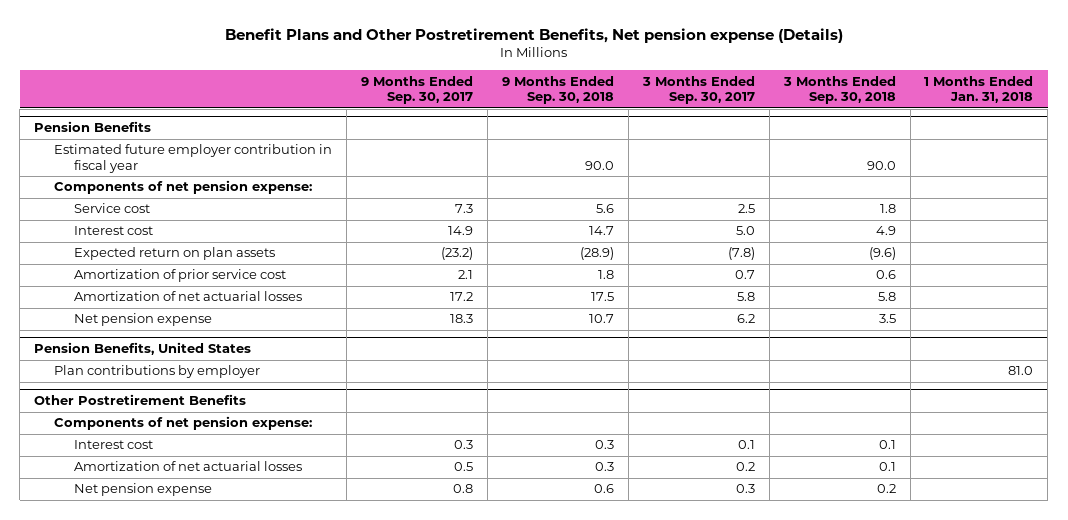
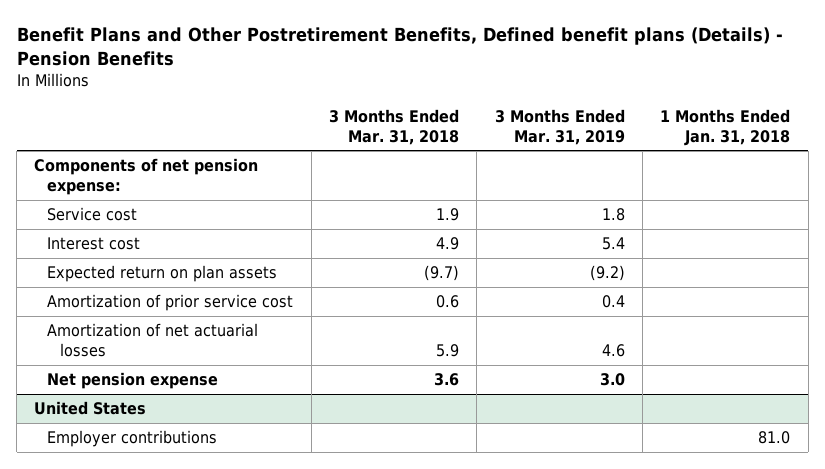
[224,27,843,43] Benefit Plans and Other Postretirement Benefits, Net pension expense (Details) -> [16,26,783,67] Benefit Plans and Other Postretirement Benefits, Defined benefit plans (Details) - Pension Benefits
[360,75,473,105] 9 Months Ended Sep. 30, 2017 -> none
[501,75,614,105] 9 Months Ended Sep. 30, 2018 -> none
[641,75,755,105] 3 Months Ended Sep. 30, 2017 -> none
[782,75,896,105] 3 Months Ended Sep. 30, 2018 -> none
none -> [328,108,459,145] 3 Months Ended Mar. 31, 2018
none -> [494,108,625,145] 3 Months Ended Mar. 31, 2019
[53,144,332,173] Estimated future employer contribution in fiscal year -> none
[53,180,312,195] Components of net pension expense: -> none
[73,203,150,214] Service cost -> none
[73,226,153,236] Interest cost -> none
[73,247,275,261] Expected return on plan assets -> none
[73,269,286,283] Amortization of prior service cost -> none
[73,291,302,302] Amortization of net actuarial losses -> none
[73,313,212,327] Net pension expense -> none
[34,342,252,356] Pension Benefits, United States -> none
[53,365,260,379] Plan contributions by employer -> none
[34,394,247,406] Other Postretirement Benefits -> none
[53,416,312,431] Components of net pension expense: -> none
[73,440,153,450] Interest cost -> none
[73,461,302,472] Amortization of net actuarial losses -> none
[73,483,212,497] Net pension expense -> none
none -> [34,158,259,195] Components of net pension expense:
none -> [47,207,138,222] Service cost
none -> [47,237,141,251] Interest cost
none -> [47,265,278,283] Expected return on plan assets
none -> [47,294,294,312] Amortization of prior service cost
none -> [47,323,259,357] Amortization of net actuarial losses
none -> [47,372,219,390] Net pension expense
[34,121,152,133] Pension Benefits -> [34,401,147,416] United States
none -> [47,430,218,448] Employer contributions

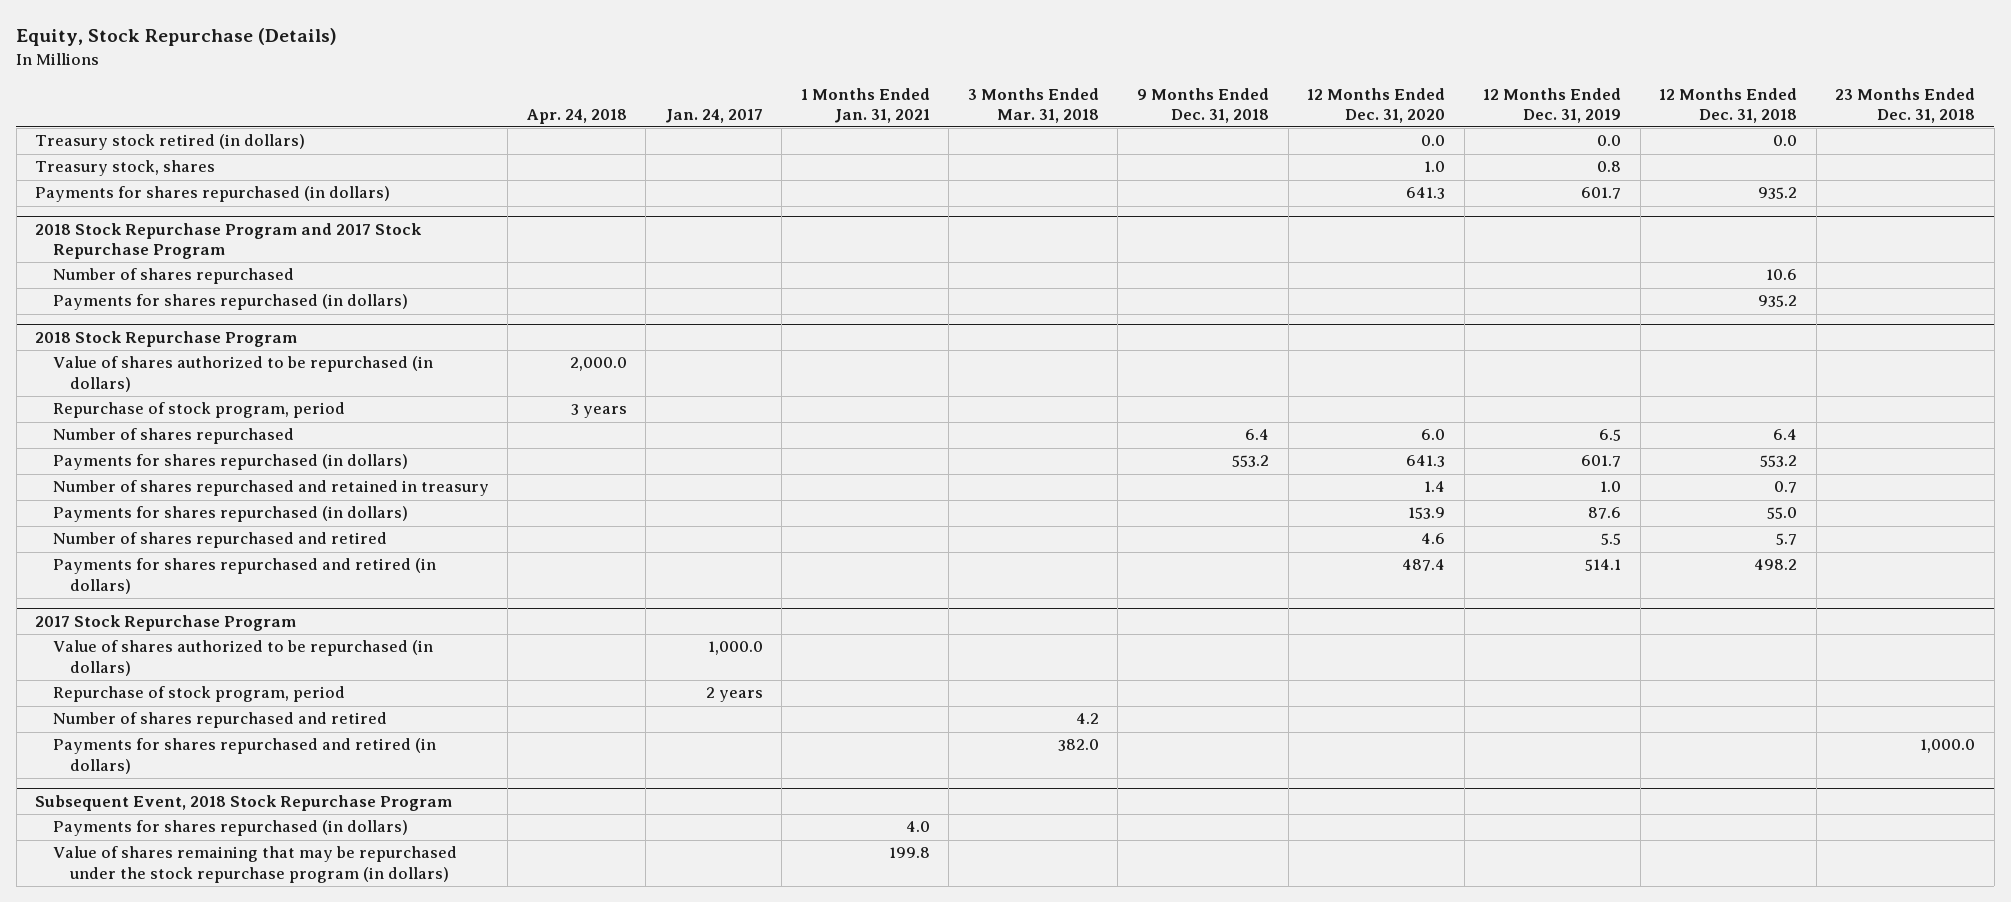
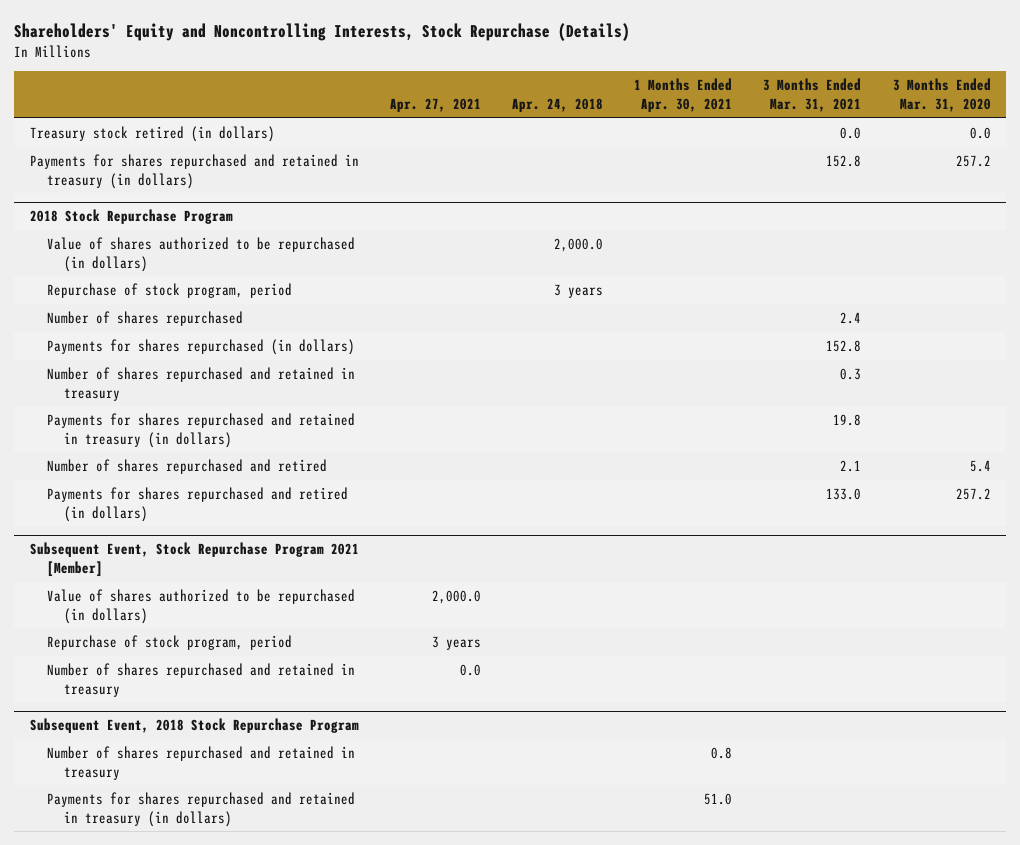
[16,28,338,47] Equity, Stock Repurchase (Details) -> [14,23,631,42] Shareholders' Equity and Noncontrolling Interests, Stock Repurchase (Details)
[664,108,763,123] Jan. 24, 2017 -> none
[800,87,930,123] 1 Months Ended Jan. 31, 2021 -> none
[967,87,1099,123] 3 Months Ended Mar. 31, 2018 -> none
[1136,87,1269,123] 9 Months Ended Dec. 31, 2018 -> none
[1307,87,1446,123] 12 Months Ended Dec. 31, 2020 -> none
[1483,87,1622,123] 12 Months Ended Dec. 31, 2019 -> none
[1659,87,1798,123] 12 Months Ended Dec. 31, 2018 -> none
[1835,87,1976,123] 23 Months Ended Dec. 31, 2018 -> none
none -> [390,98,482,113] Apr. 27, 2021
none -> [634,78,733,113] 1 Months Ended Apr. 30, 2021
none -> [763,78,862,113] 3 Months Ended Mar. 31, 2021
none -> [892,78,991,113] 3 Months Ended Mar. 31, 2020
[35,160,216,177] Treasury stock, shares -> none
[35,222,423,259] 2018 Stock Repurchase Program and 2017 Stock Repurchase Program -> none
[52,268,294,285] Number of shares repurchased -> none
[52,294,408,311] Payments for shares repurchased (in dollars) -> none
[35,186,391,203] Payments for shares repurchased (in dollars) -> [29,153,359,189] Payments for shares repurchased and retained in treasury (in dollars)
[52,506,408,523] Payments for shares repurchased (in dollars) -> [46,412,355,448] Payments for shares repurchased and retained in treasury (in dollars)
[35,614,297,631] 2017 Stock Repurchase Program -> none
[52,640,433,676] Value of shares authorized to be repurchased (in dollars) -> none
[52,686,345,703] Repurchase of stock program, period -> none
[52,712,387,729] Number of shares repurchased and retired -> none
[52,738,436,774] Payments for shares repurchased and retired (in dollars) -> none
none -> [29,542,359,578] Subsequent Event, Stock Repurchase Program 2021 [Member]
none -> [46,588,355,624] Value of shares authorized to be repurchased (in dollars)
none -> [46,634,292,650] Repurchase of stock program, period
none -> [46,662,355,697] Number of shares repurchased and retained in treasury
[52,846,457,883] Value of shares remaining that may be repurchased under the stock repurchase program (in dollars) -> none
none -> [46,745,355,780] Number of shares repurchased and retained in treasury
[52,820,408,837] Payments for shares repurchased (in dollars) -> [46,791,355,827] Payments for shares repurchased and retained in treasury (in dollars)

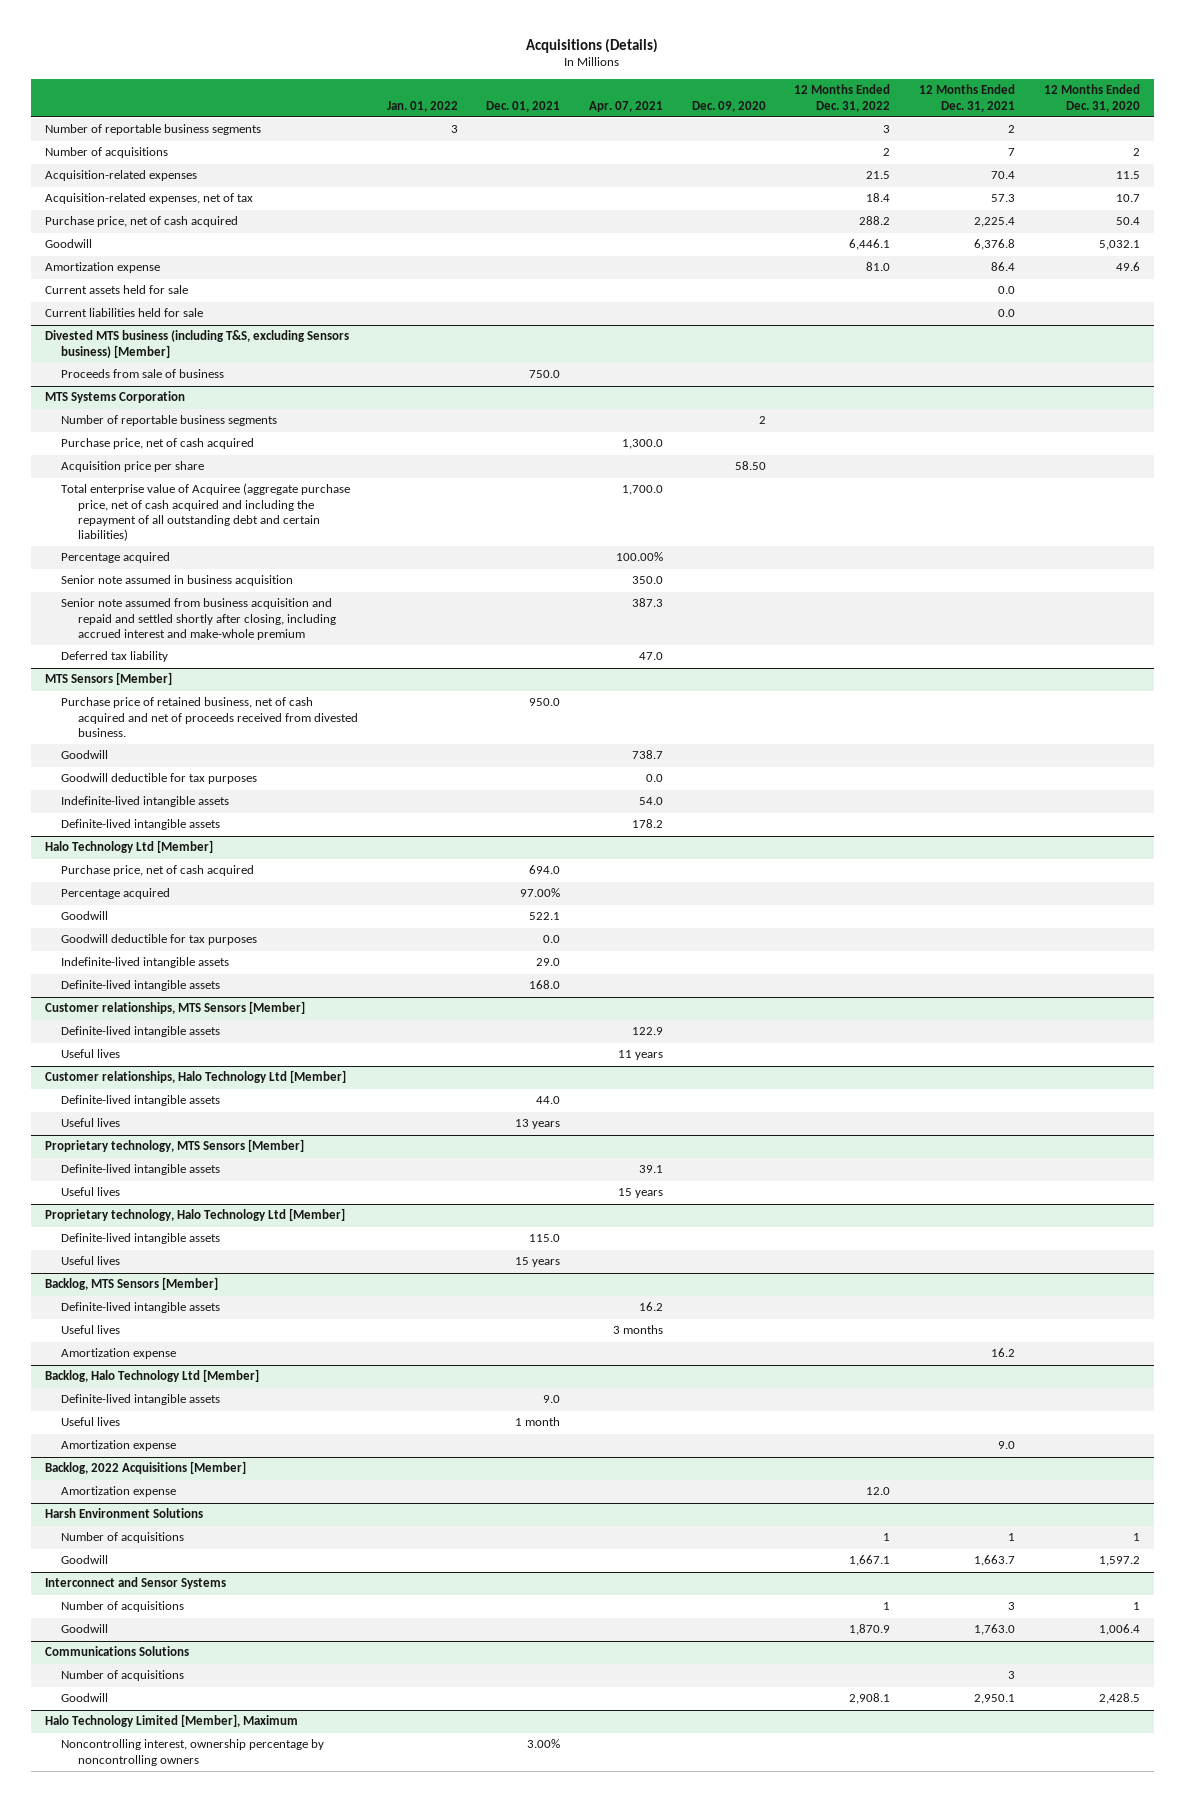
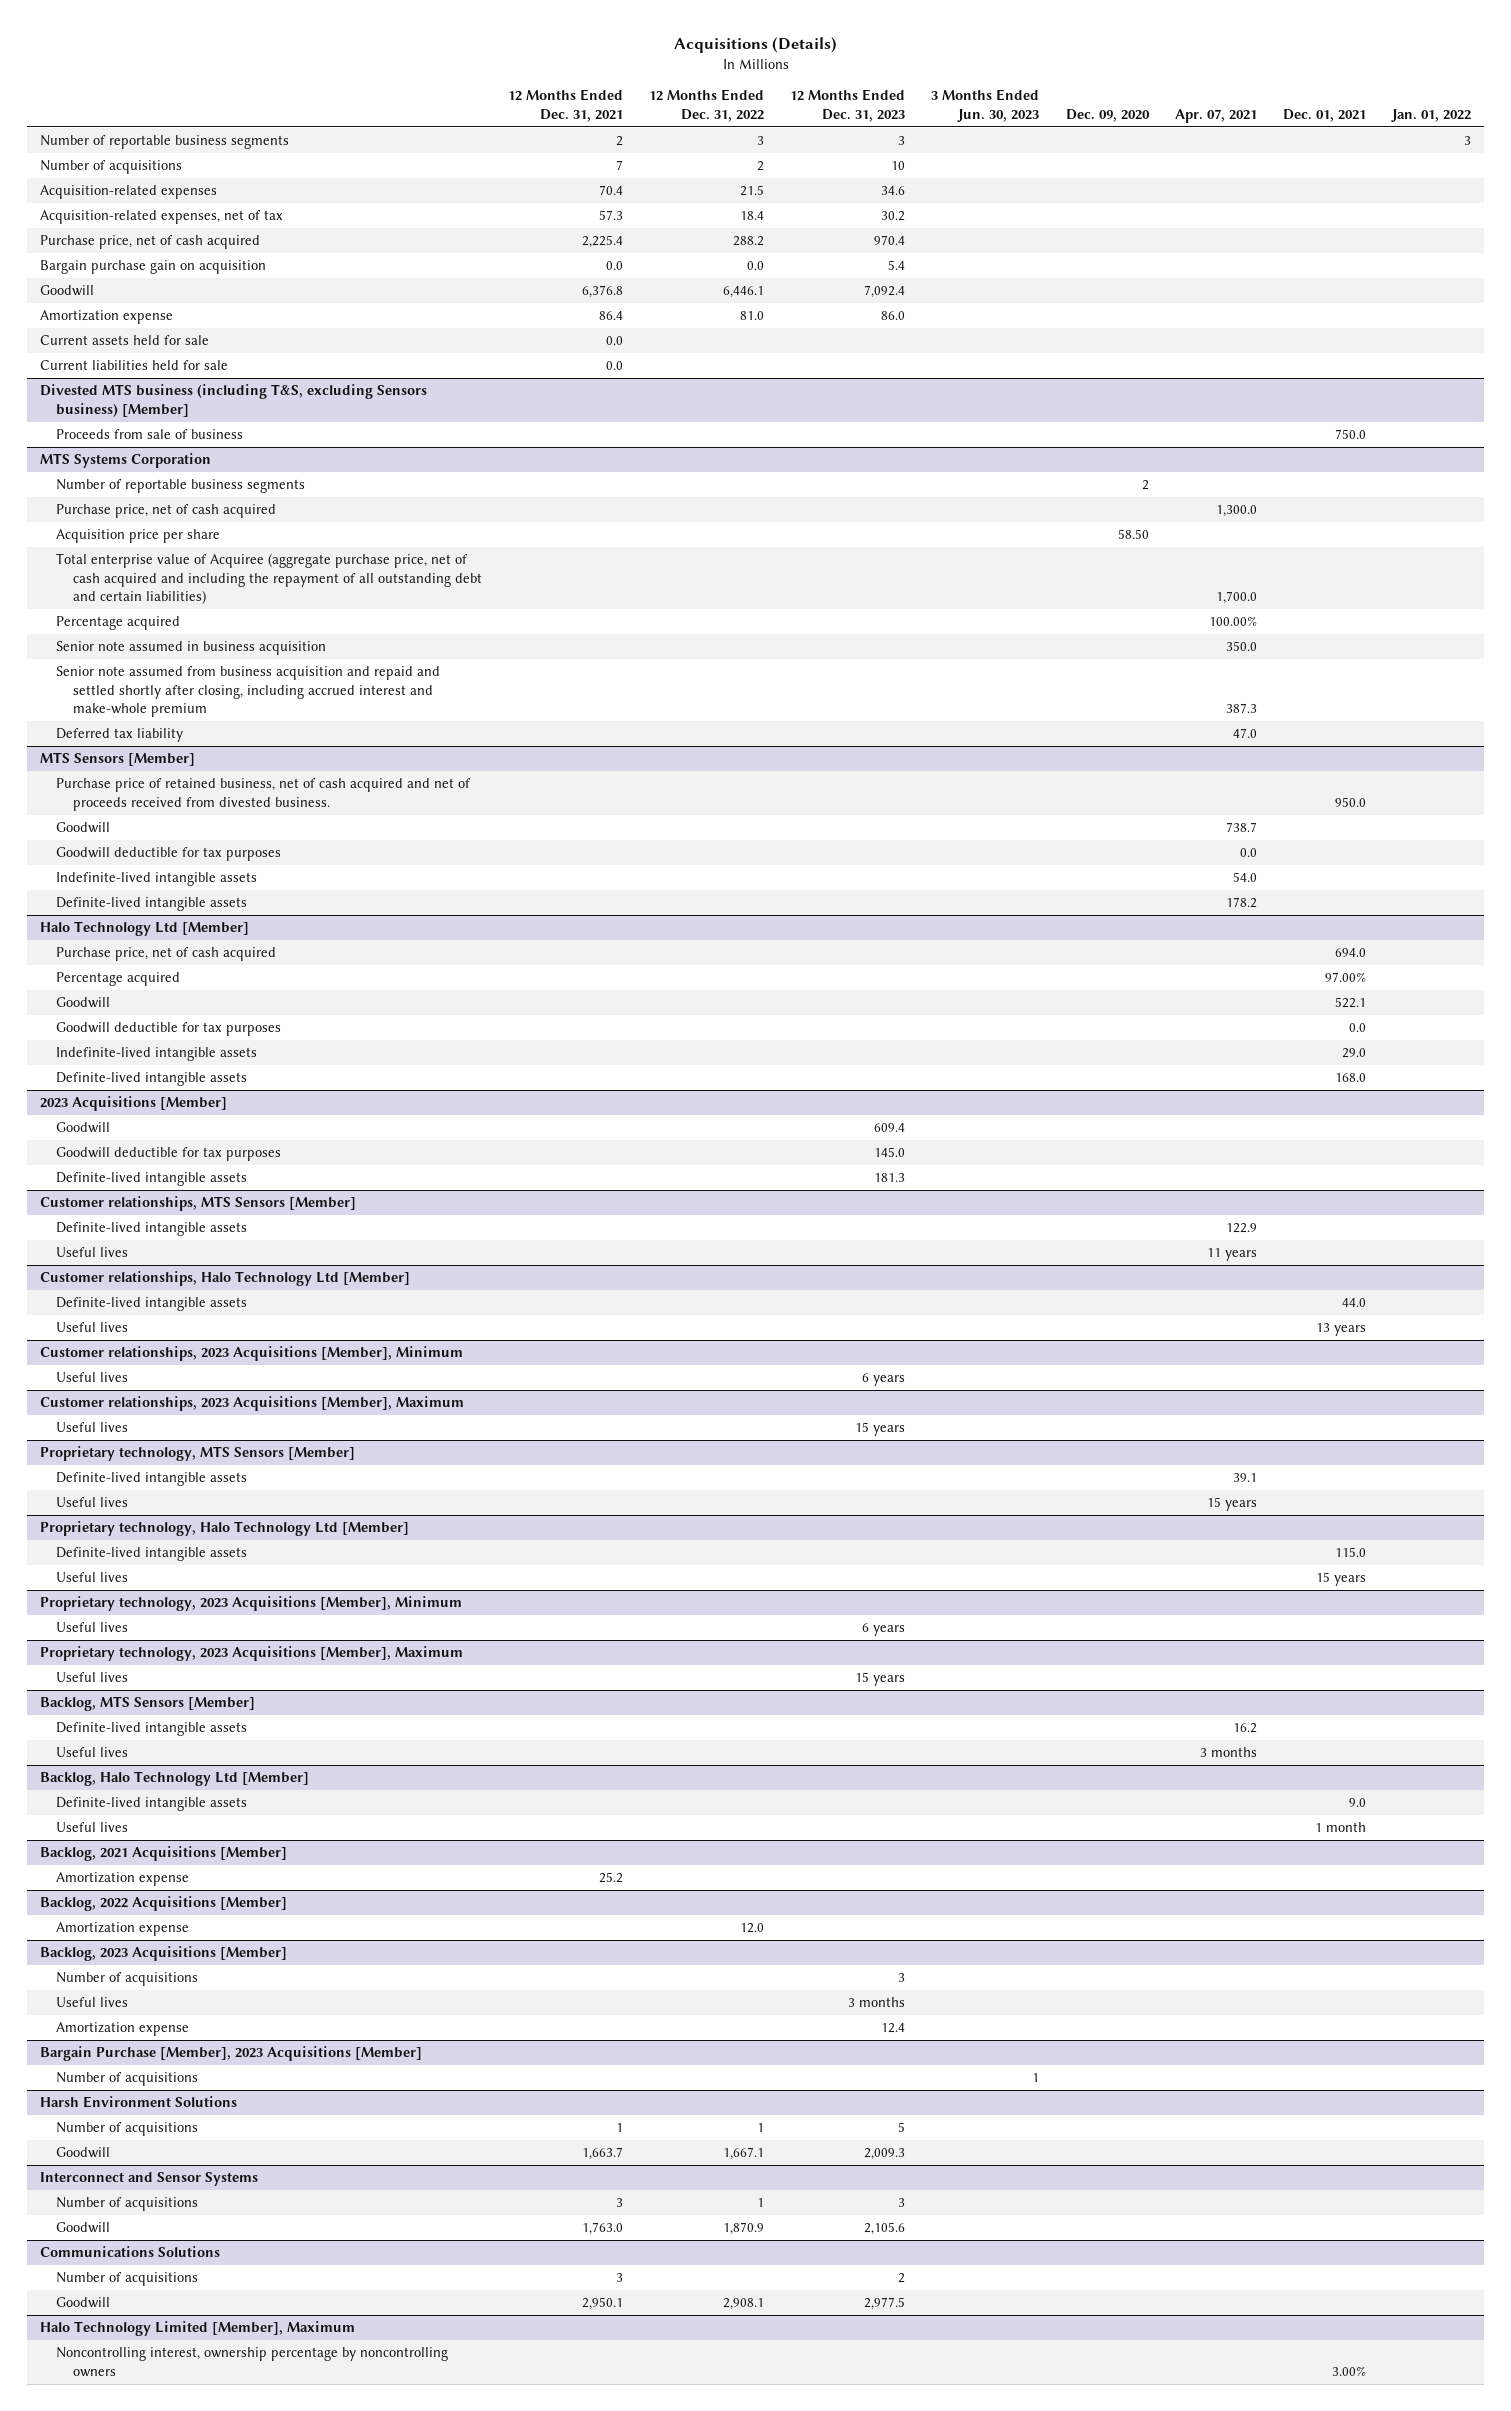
[1043,84,1140,112] 12 Months Ended Dec. 31, 2020 -> none
none -> [790,89,906,122] 12 Months Ended Dec. 31, 2023
none -> [931,89,1040,122] 3 Months Ended Jun. 30, 2023
none -> [39,260,266,275] Bargain purchase gain on acquisition
none -> [39,1096,227,1112] 2023 Acquisitions [Member]
none -> [56,1122,111,1134] Goodwill
none -> [56,1147,282,1162] Goodwill deductible for tax purposes
none -> [56,1172,248,1187] Definite-lived intangible assets
none -> [39,1346,463,1362] Customer relationships, 2023 Acquisitions [Member], Minimum
none -> [56,1372,129,1383] Useful lives
none -> [39,1396,464,1412] Customer relationships, 2023 Acquisitions [Member], Maximum
none -> [56,1422,129,1433] Useful lives
none -> [39,1596,462,1612] Proprietary technology, 2023 Acquisitions [Member], Minimum
none -> [56,1622,129,1633] Useful lives
none -> [39,1646,463,1662] Proprietary technology, 2023 Acquisitions [Member], Maximum
none -> [56,1672,129,1683] Useful lives
[61,1348,177,1360] Amortization expense -> none
[61,1440,177,1452] Amortization expense -> none
none -> [39,1846,287,1862] Backlog, 2021 Acquisitions [Member]
none -> [56,1872,190,1887] Amortization expense
none -> [39,1946,287,1962] Backlog, 2023 Acquisitions [Member]
none -> [56,1972,199,1987] Number of acquisitions
none -> [56,1997,129,2008] Useful lives
none -> [56,2022,190,2037] Amortization expense
none -> [39,2046,422,2062] Bargain Purchase [Member], 2023 Acquisitions [Member]
none -> [56,2072,199,2087] Number of acquisitions

